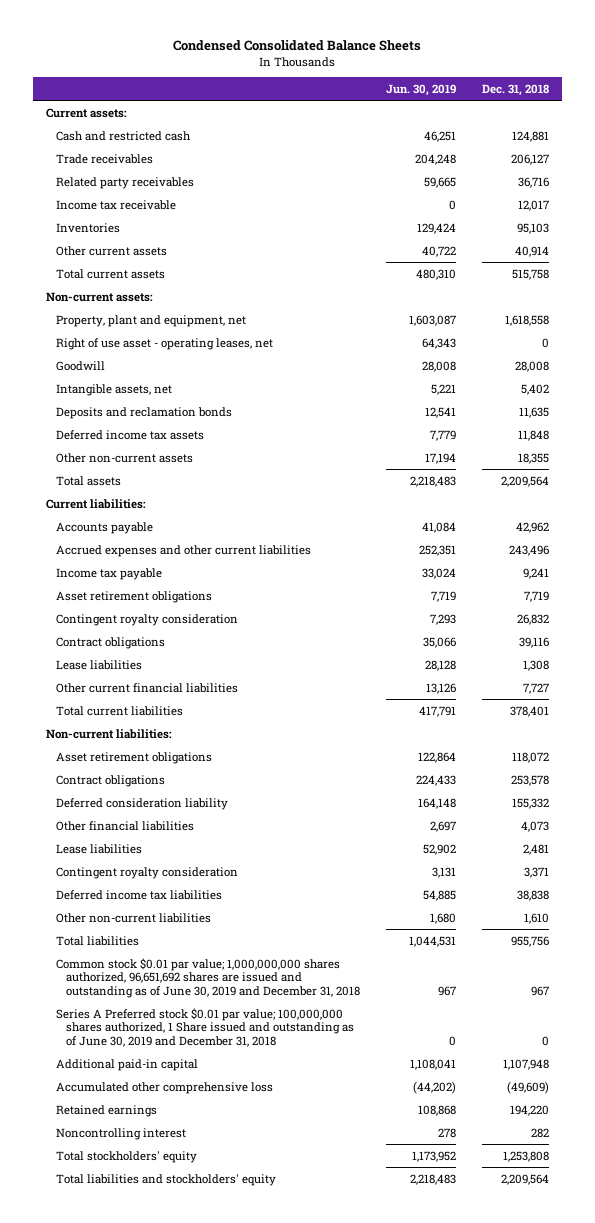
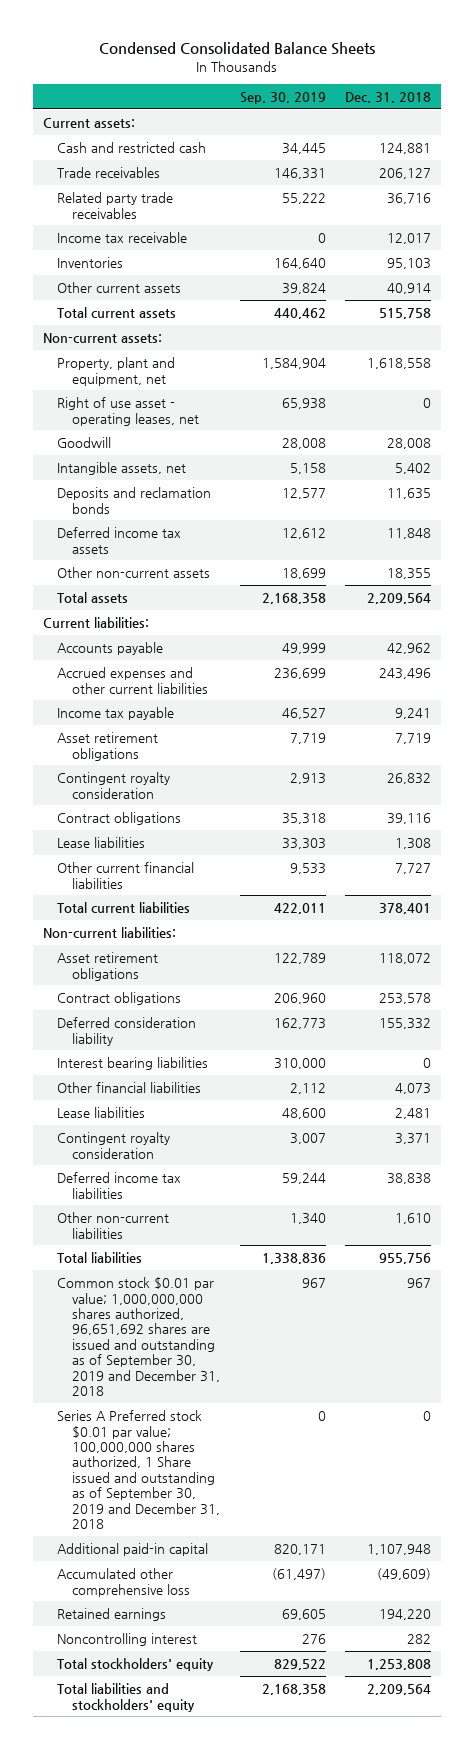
[386,83,457,96] Jun. 30, 2019 -> none
none -> [239,91,326,104] Sep. 30, 2019
[55,176,194,189] Related party receivables -> [57,192,174,219] Related party trade receivables
none -> [57,1057,209,1071] Interest bearing liabilities
[55,957,361,999] Common stock $0.01 par value; 1,000,000,000 shares authorized, 96,651,692 shares are issued and outstanding as of June 30, 2019 and December 31, 2018 -> [57,1277,221,1397] Common stock $0.01 par value; 1,000,000,000 shares authorized, 96,651,692 shares are issued and outstanding as of September 30, 2019 and December 31, 2018
[55,1007,355,1048] Series A Preferred stock $0.01 par value; 100,000,000 shares authorized, 1 Share issued and outstanding as of June 30, 2019 and December 31, 2018 -> [57,1410,221,1530] Series A Preferred stock $0.01 par value; 100,000,000 shares authorized, 1 Share issued and outstanding as of September 30, 2019 and December 31, 2018

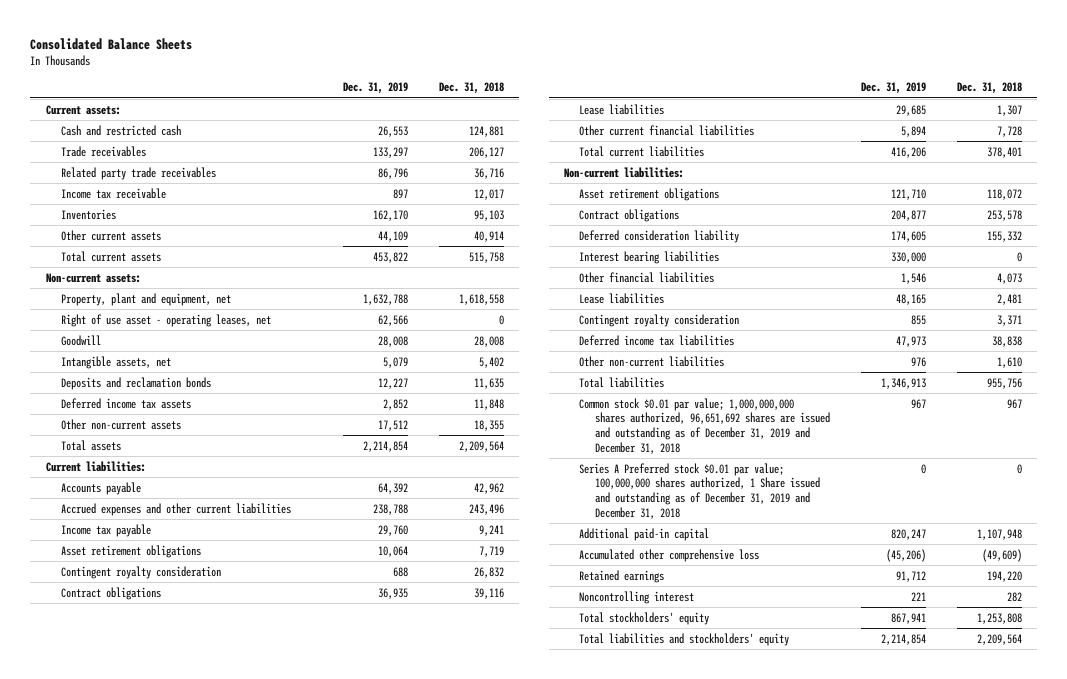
[98,42,375,56] Condensed Consolidated Balance Sheets -> [30,37,193,50] Consolidated Balance Sheets
[239,91,326,104] Sep. 30, 2019 -> none
none -> [342,82,408,95] Dec. 31, 2019
[394,838,431,850] 1,308 -> [996,104,1022,116] 1,307
[394,863,431,875] 7,727 -> [996,125,1022,137] 7,728
[57,1277,221,1397] Common stock $0.01 par value; 1,000,000,000 shares authorized, 96,651,692 shares are issued and outstanding as of September 30, 2019 and December 31, 2018 -> [579,397,831,454] Common stock $0.01 par value; 1,000,000,000 shares authorized, 96,651,692 shares are issued and outstanding as of December 31, 2019 and December 31, 2018
[57,1410,221,1530] Series A Preferred stock $0.01 par value; 100,000,000 shares authorized, 1 Share issued and outstanding as of September 30, 2019 and December 31, 2018 -> [579,462,821,519] Series A Preferred stock $0.01 par value; 100,000,000 shares authorized, 1 Share issued and outstanding as of December 31, 2019 and December 31, 2018

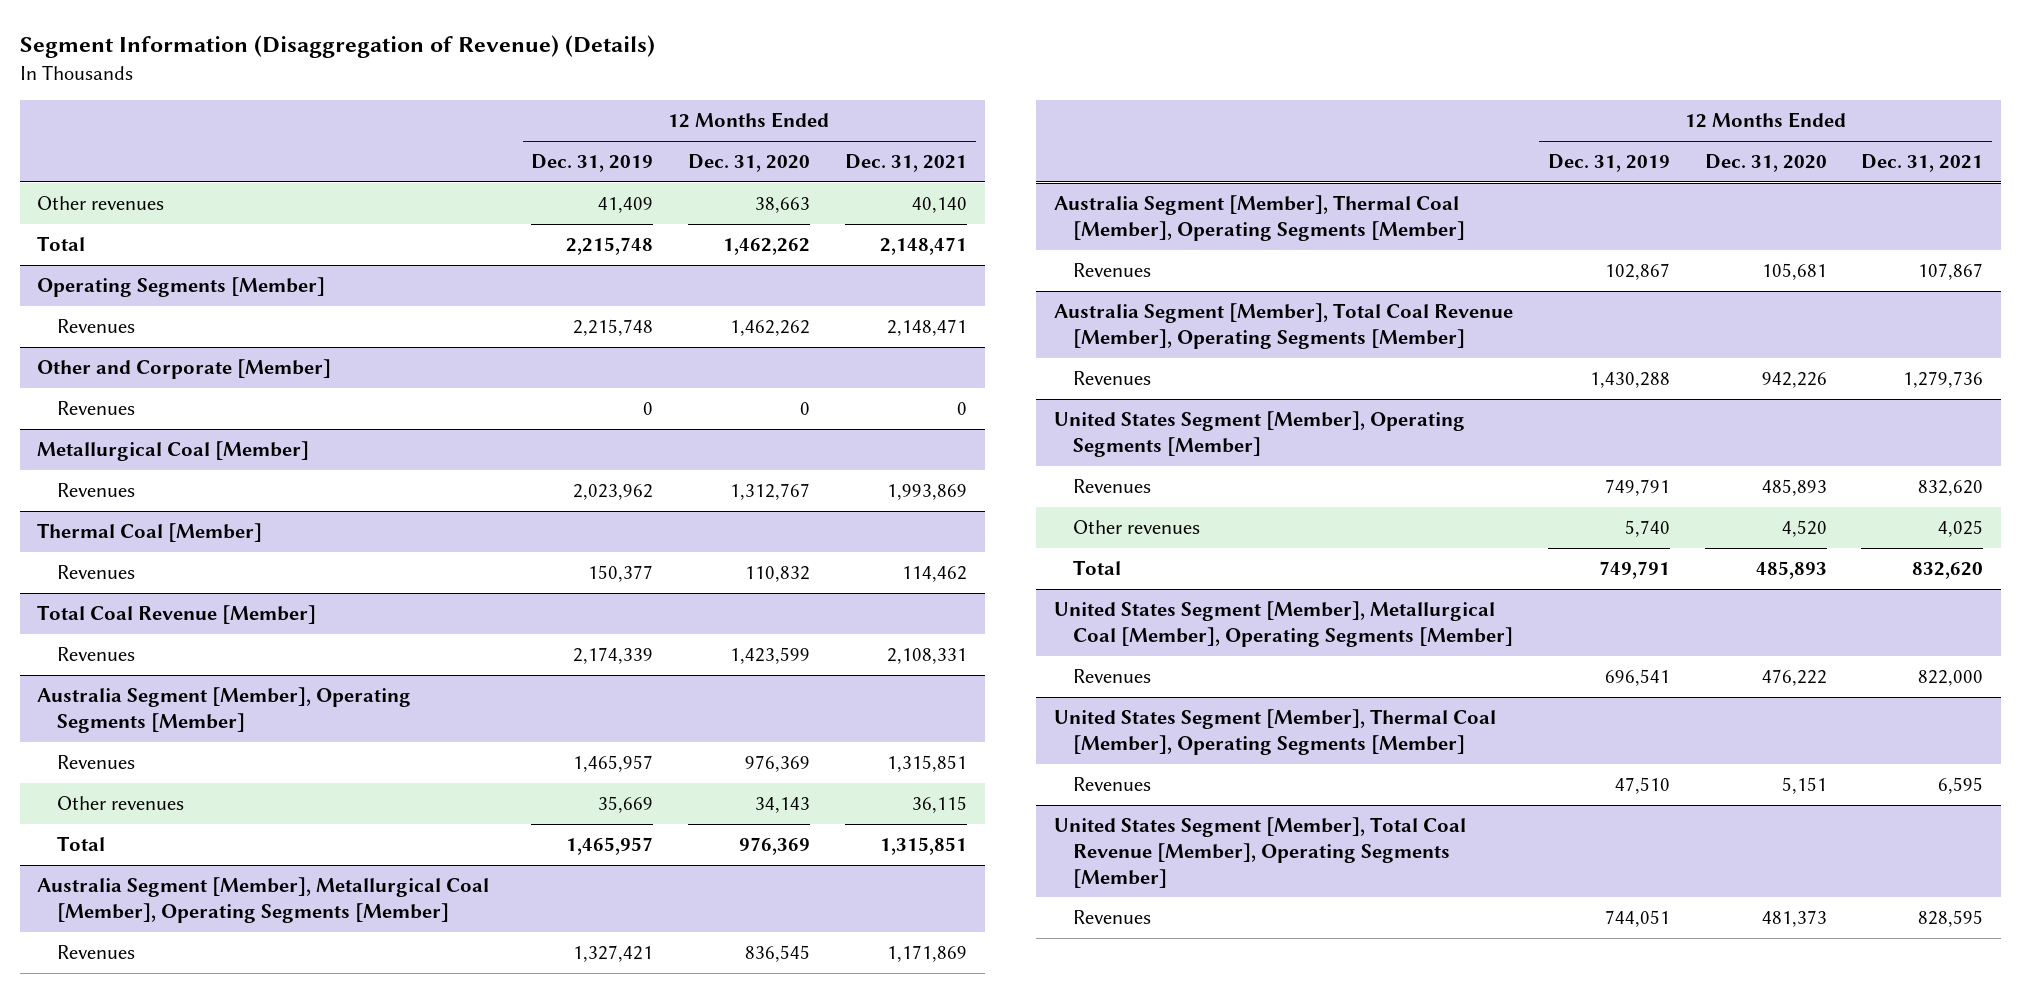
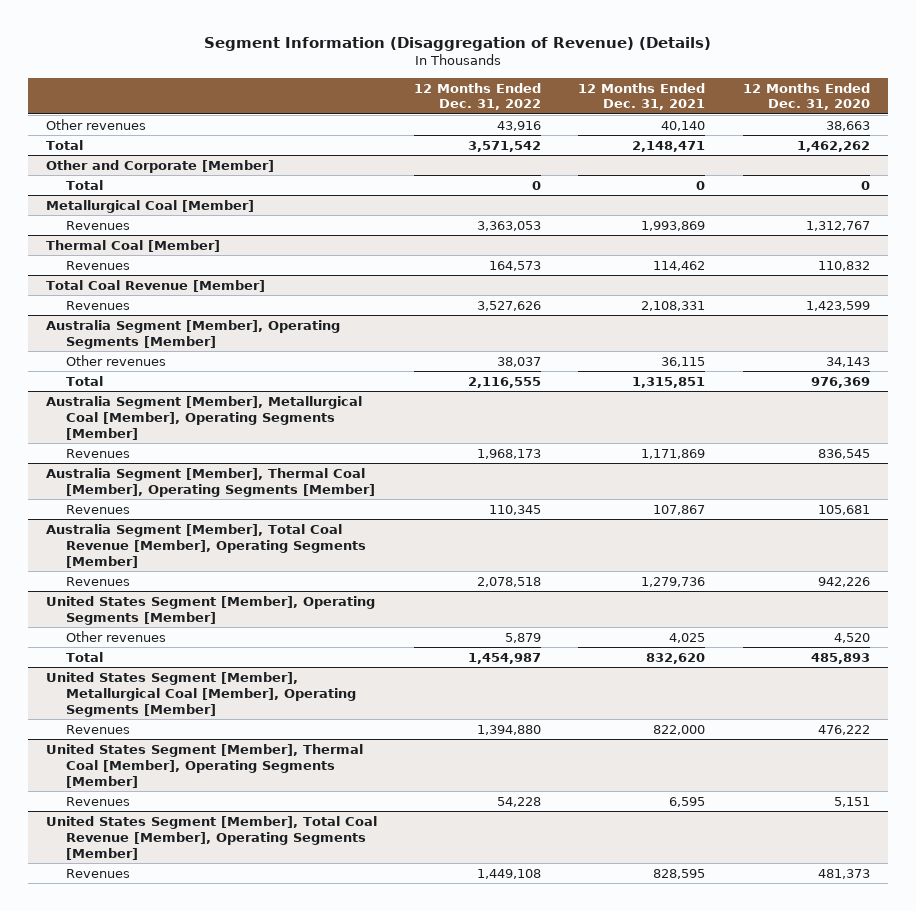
[531,154,654,173] Dec. 31, 2019 -> none
none -> [414,82,542,111] 12 Months Ended Dec. 31, 2022
[37,277,326,298] Operating Segments [Member] -> none
[56,319,135,334] Revenues -> none
[56,401,135,416] Revenues -> none
none -> [65,179,103,190] Total
[56,755,135,770] Revenues -> none
[1072,479,1151,494] Revenues -> none

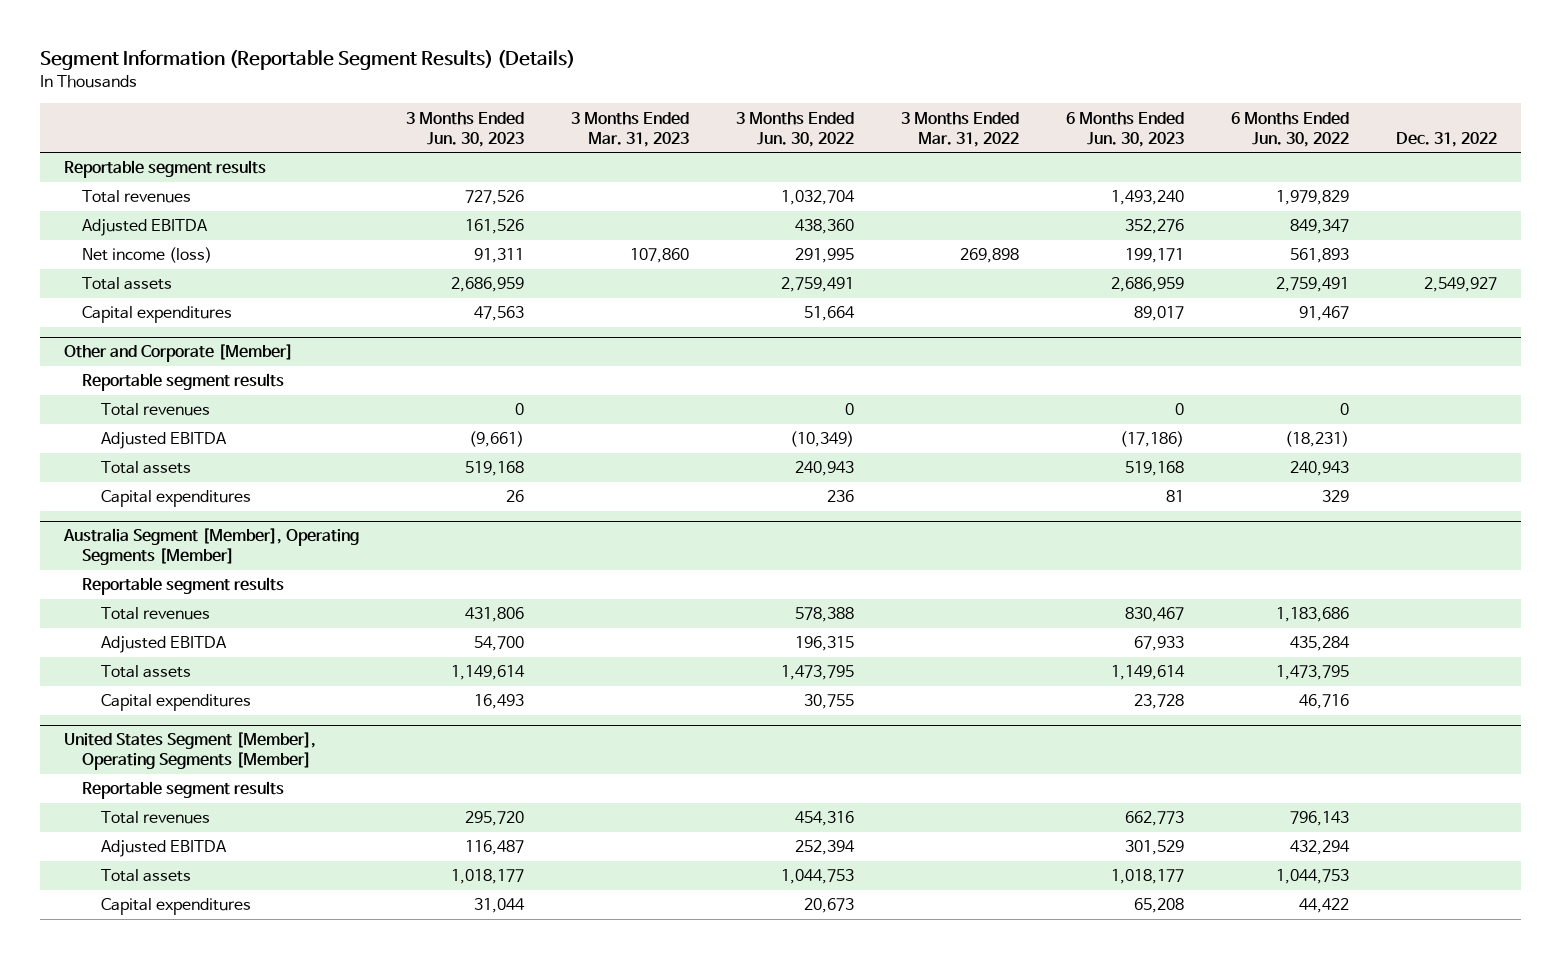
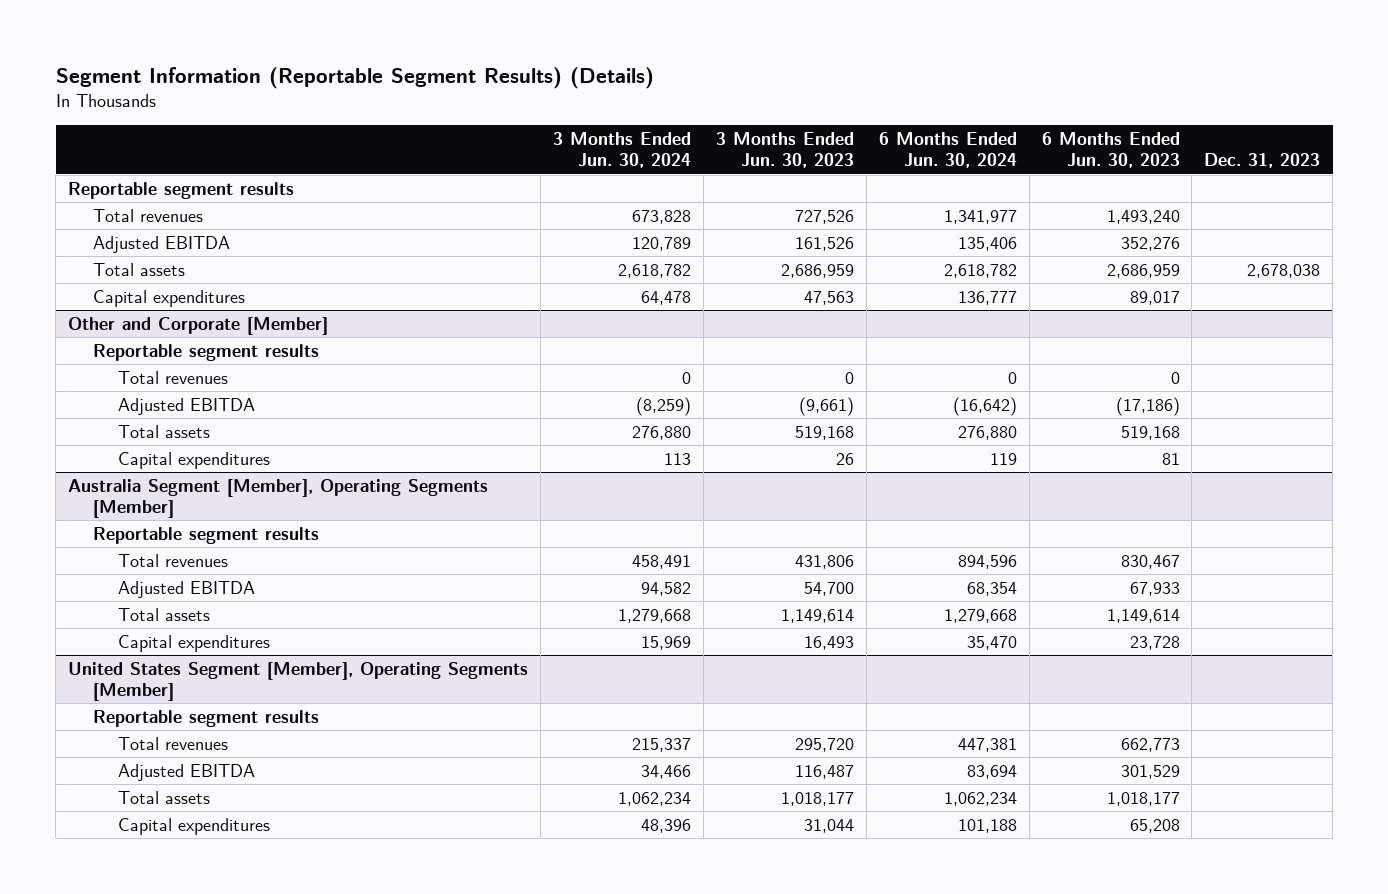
[570,111,689,147] 3 Months Ended Mar. 31, 2023 -> none
[735,111,854,147] 3 Months Ended Jun. 30, 2022 -> none
[900,111,1019,147] 3 Months Ended Mar. 31, 2022 -> none
[1231,111,1350,147] 6 Months Ended Jun. 30, 2022 -> none
[1396,131,1498,147] Dec. 31, 2022 -> none
none -> [552,132,691,169] 3 Months Ended Jun. 30, 2024
none -> [878,132,1017,169] 6 Months Ended Jun. 30, 2024
none -> [1204,153,1321,169] Dec. 31, 2023
[82,247,213,264] Net income (loss) -> none

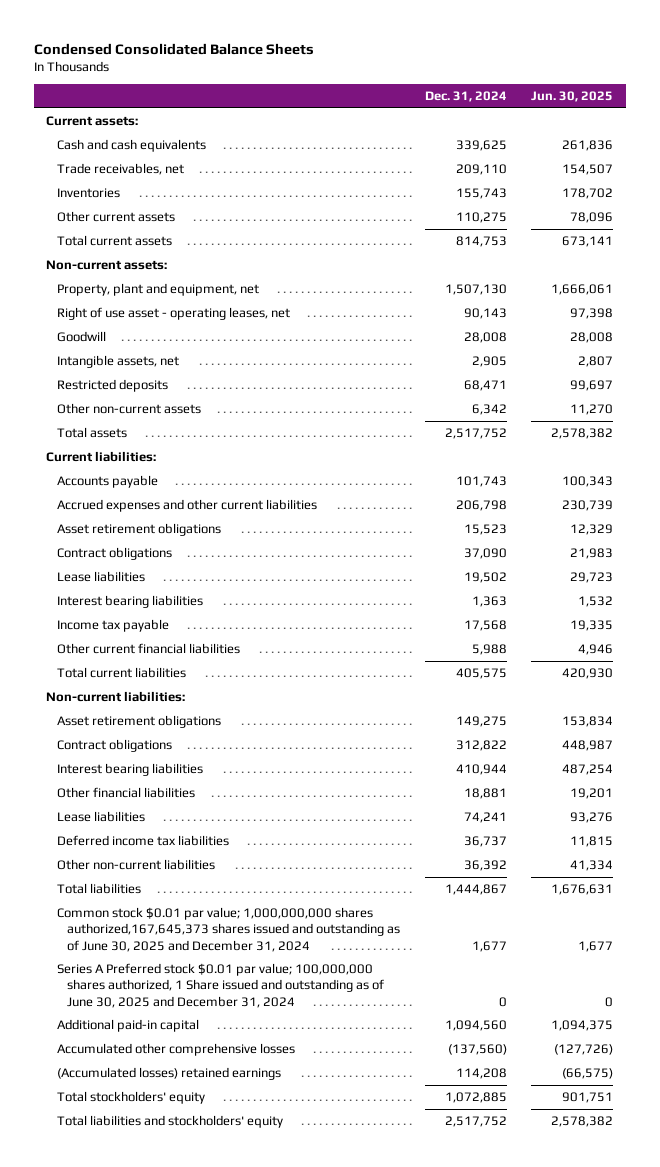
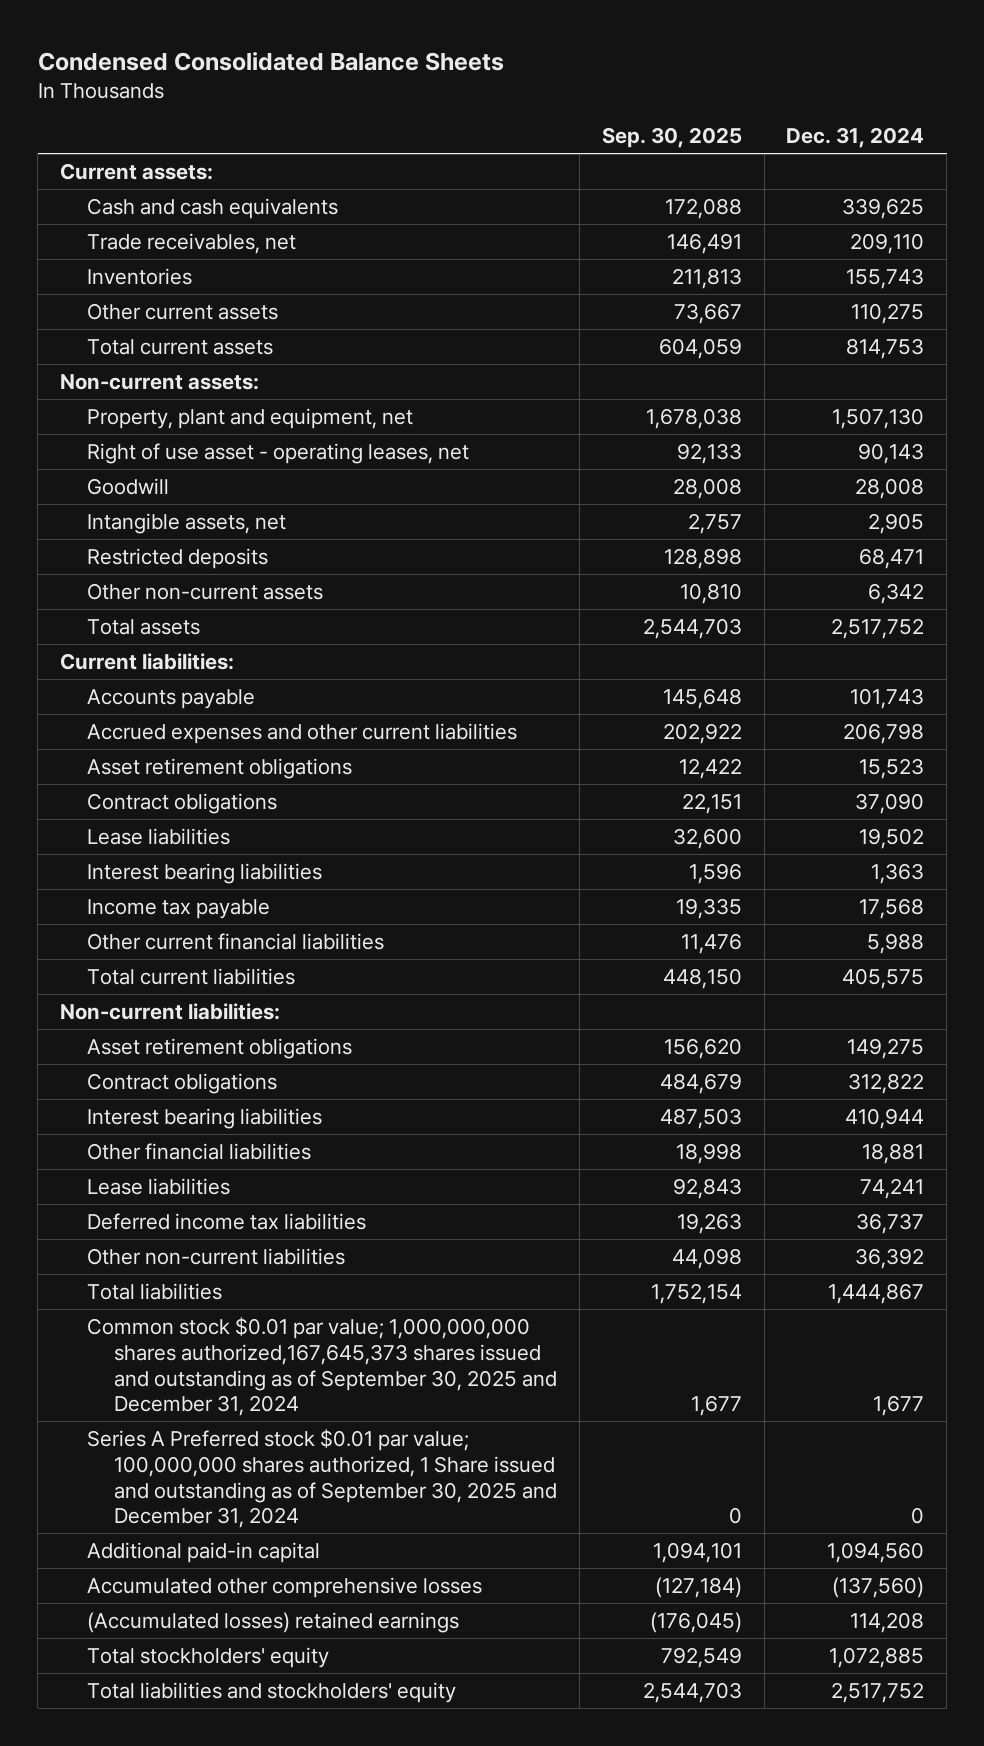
[531,91,614,103] Jun. 30, 2025 -> none
none -> [601,127,742,149] Sep. 30, 2025
[56,907,401,952] Common stock $0.01 par value; 1,000,000,000 shares authorized,167,645,373 shares issued and outstanding as of June 30, 2025 and December 31, 2024 -> [87,1316,558,1417] Common stock $0.01 par value; 1,000,000,000 shares authorized,167,645,373 shares issued and outstanding as of September 30, 2025 and December 31, 2024
[56,963,385,1008] Series A Preferred stock $0.01 par value; 100,000,000 shares authorized, 1 Share issued and outstanding as of June 30, 2025 and December 31, 2024 -> [87,1428,558,1529] Series A Preferred stock $0.01 par value; 100,000,000 shares authorized, 1 Share issued and outstanding as of September 30, 2025 and December 31, 2024

